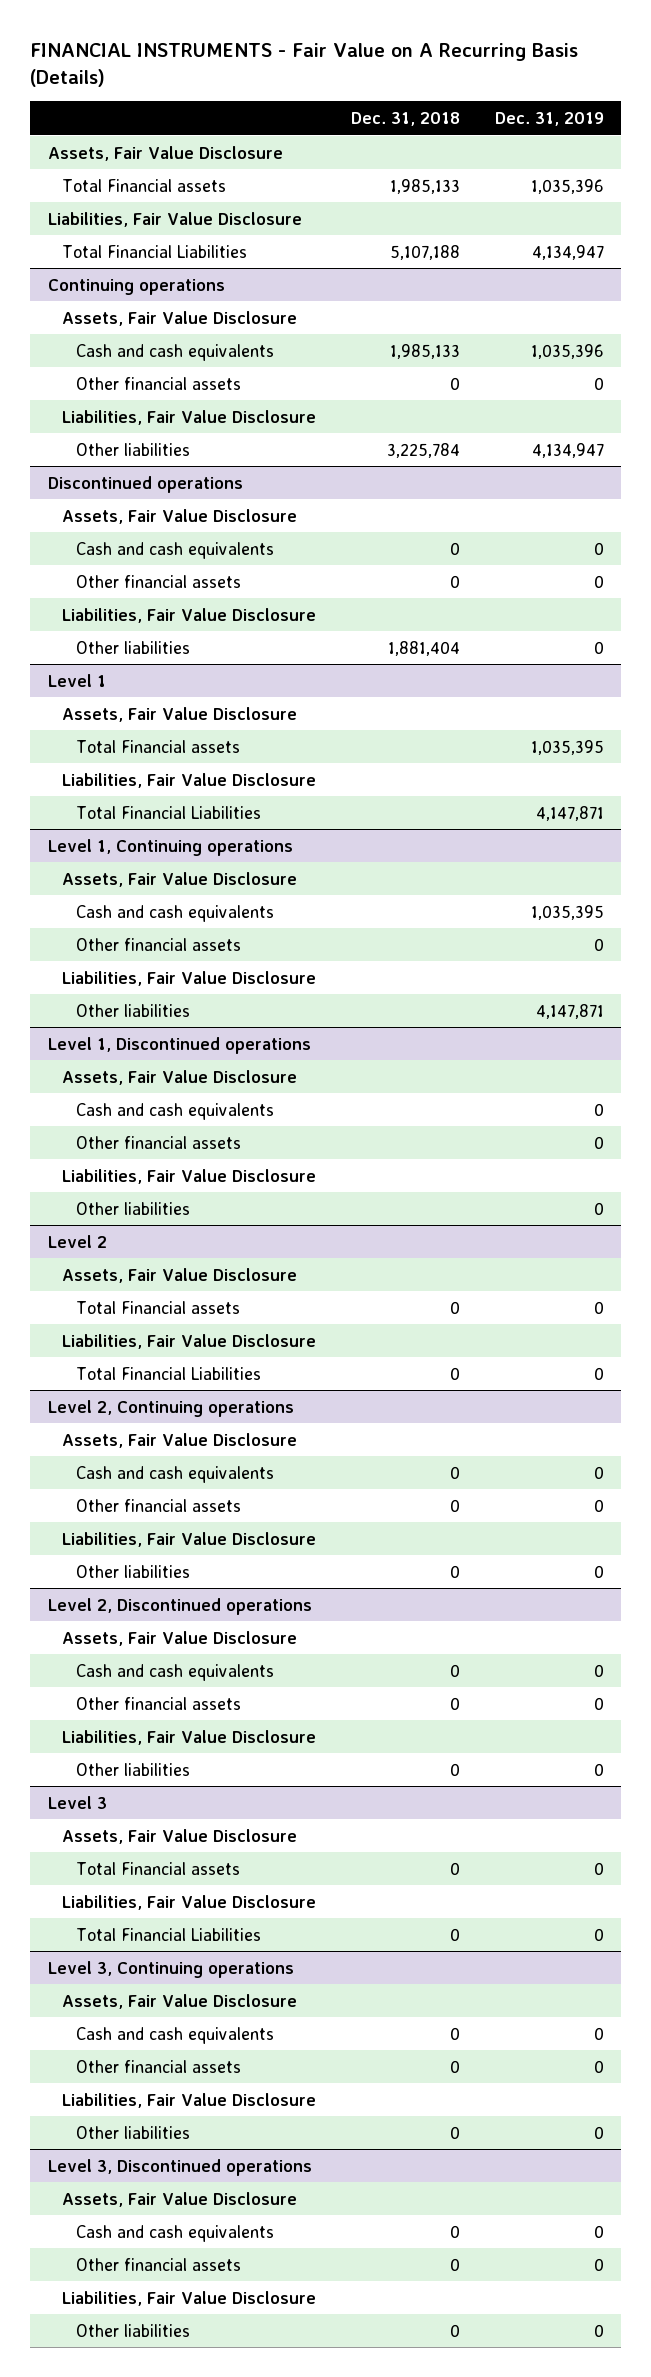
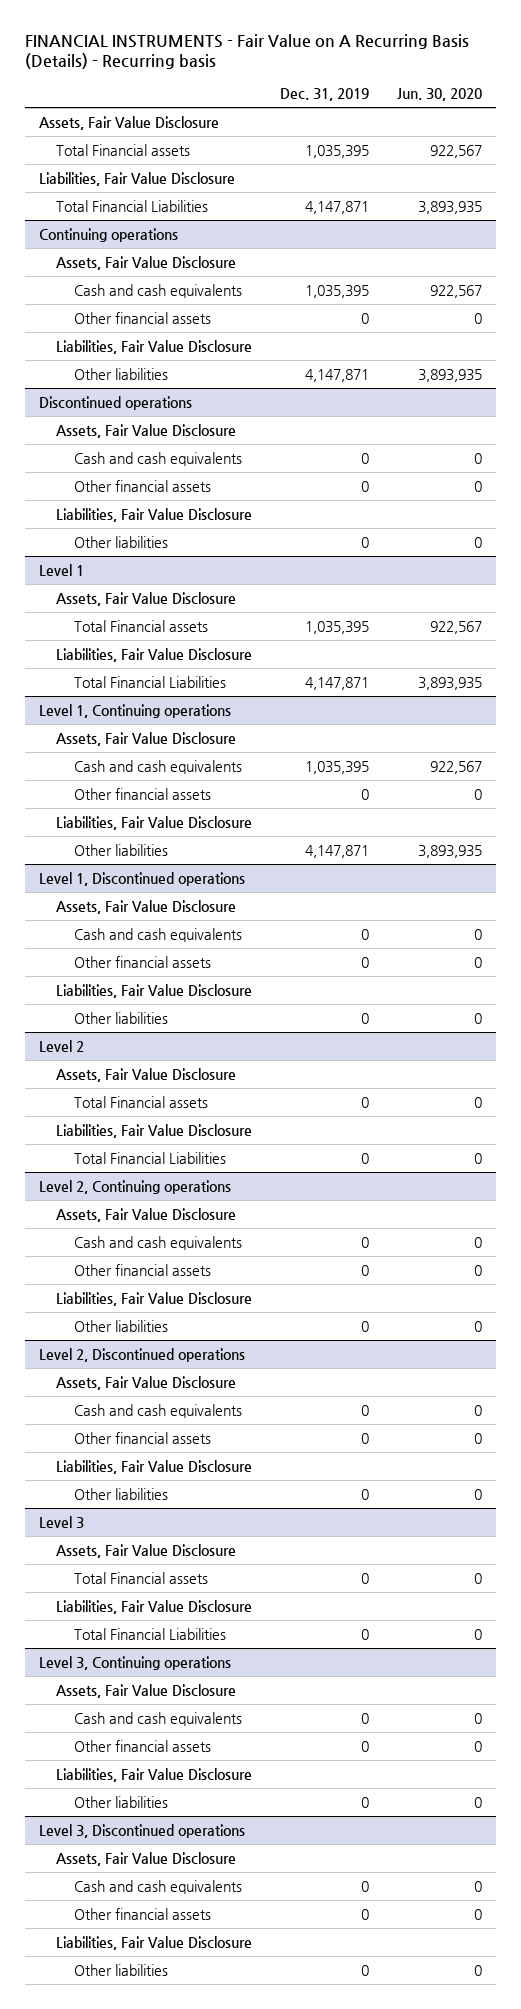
[30,43,579,87] FINANCIAL INSTRUMENTS - Fair Value on A Recurring Basis (Details) -> [24,33,469,70] FINANCIAL INSTRUMENTS - Fair Value on A Recurring Basis (Details) - Recurring basis
[350,111,460,126] Dec. 31, 2018 -> none
none -> [397,87,483,101] Jun. 30, 2020
[530,178,604,194] 1,035,396 -> [305,144,370,158] 1,035,395
[531,244,604,260] 4,134,947 -> [305,200,370,214] 4,147,871
[530,343,604,359] 1,035,396 -> [305,284,370,298] 1,035,395
[531,442,604,458] 4,134,947 -> [305,368,370,382] 4,147,871

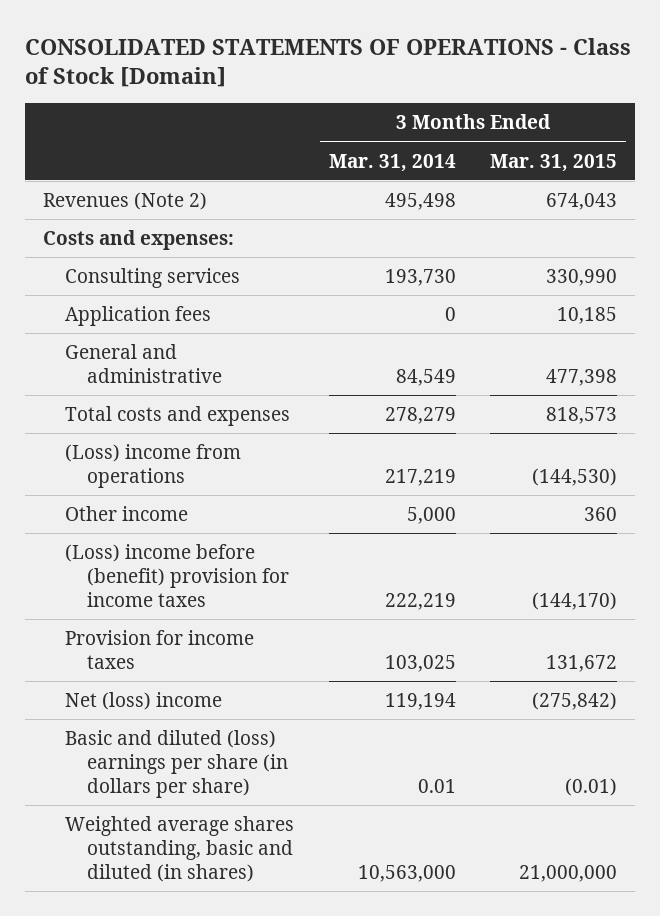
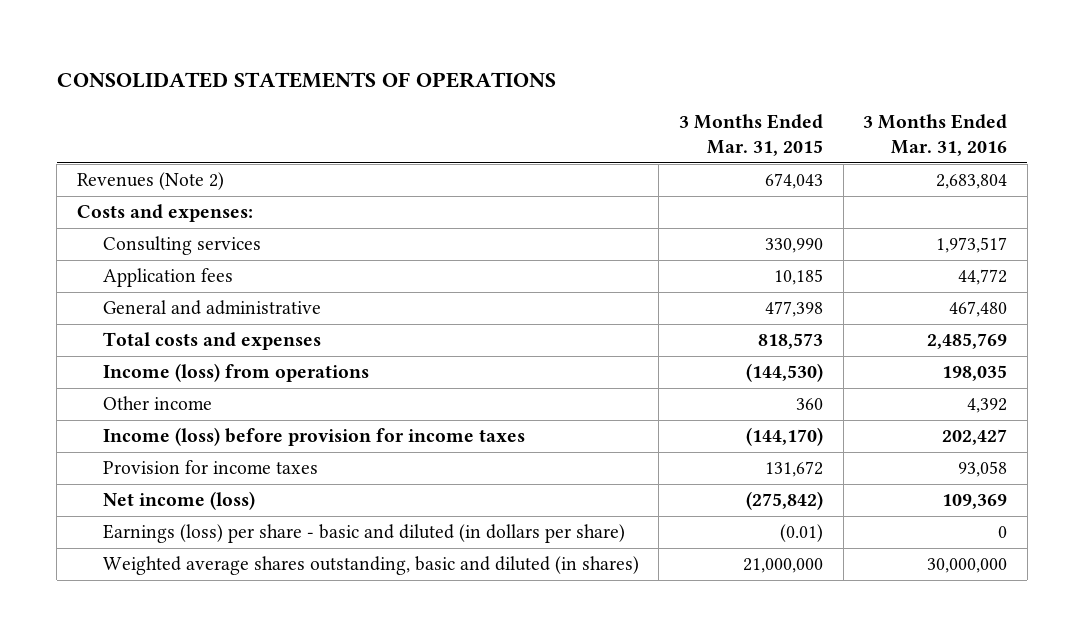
[25,37,632,88] CONSOLIDATED STATEMENTS OF OPERATIONS - Class of Stock [Domain] -> [56,71,556,88] CONSOLIDATED STATEMENTS OF OPERATIONS
[328,153,456,172] Mar. 31, 2014 -> none
none -> [863,114,1008,156] 3 Months Ended Mar. 31, 2016
[64,443,241,489] (Loss) income from operations -> [102,363,369,383] Income (loss) from operations
[64,543,289,608] (Loss) income before (benefit) provision for income taxes -> [102,427,525,447] Income (loss) before provision for income taxes
[64,691,222,710] Net (loss) income -> [102,491,255,511] Net income (loss)
[64,729,288,799] Basic and diluted (loss) earnings per share (in dollars per share) -> [102,524,625,544] Earnings (loss) per share - basic and diluted (in dollars per share)

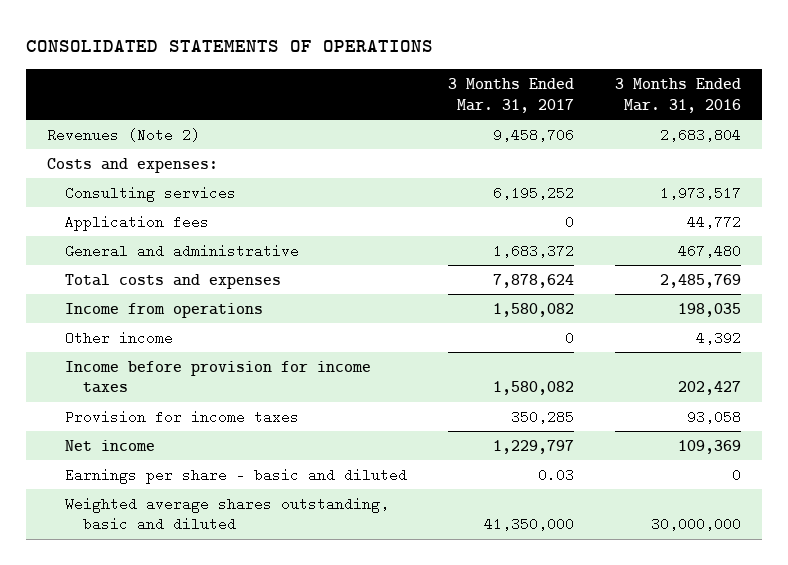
[678,114,823,156] 3 Months Ended Mar. 31, 2015 -> none
none -> [448,77,575,113] 3 Months Ended Mar. 31, 2017
[102,363,369,383] Income (loss) from operations -> [64,302,263,318] Income from operations
[102,427,525,447] Income (loss) before provision for income taxes -> [64,360,371,394] Income before provision for income taxes
[102,491,255,511] Net income (loss) -> [64,439,155,451] Net income
[102,524,625,544] Earnings (loss) per share - basic and diluted (in dollars per share) -> [64,467,407,484] Earnings per share - basic and diluted
[102,556,639,576] Weighted average shares outstanding, basic and diluted (in shares) -> [64,496,389,532] Weighted average shares outstanding, basic and diluted

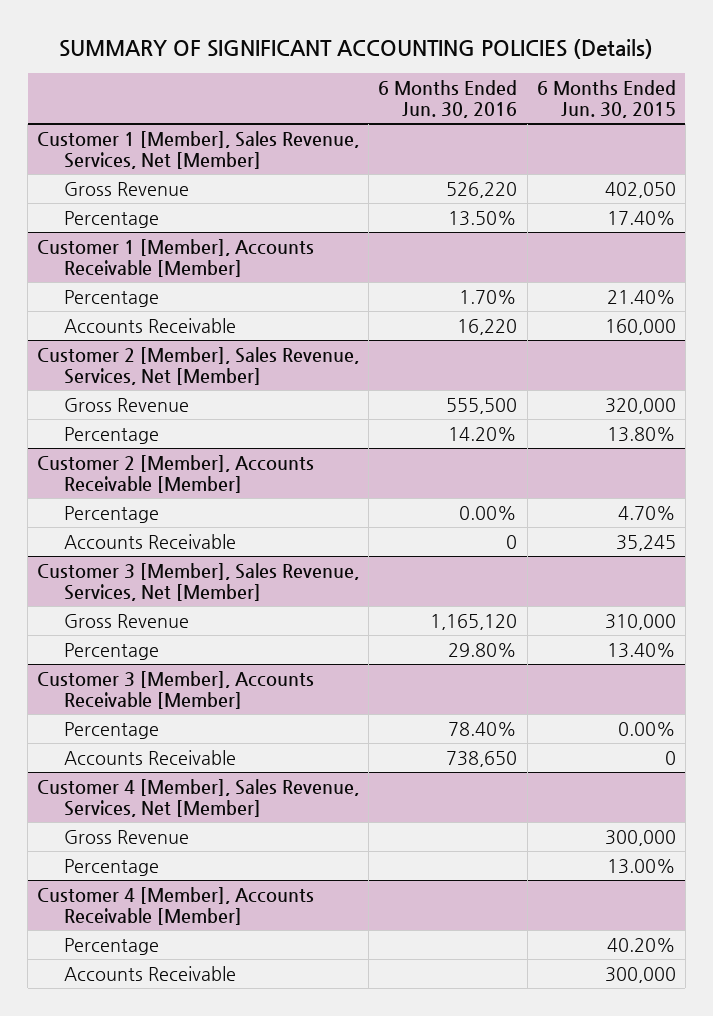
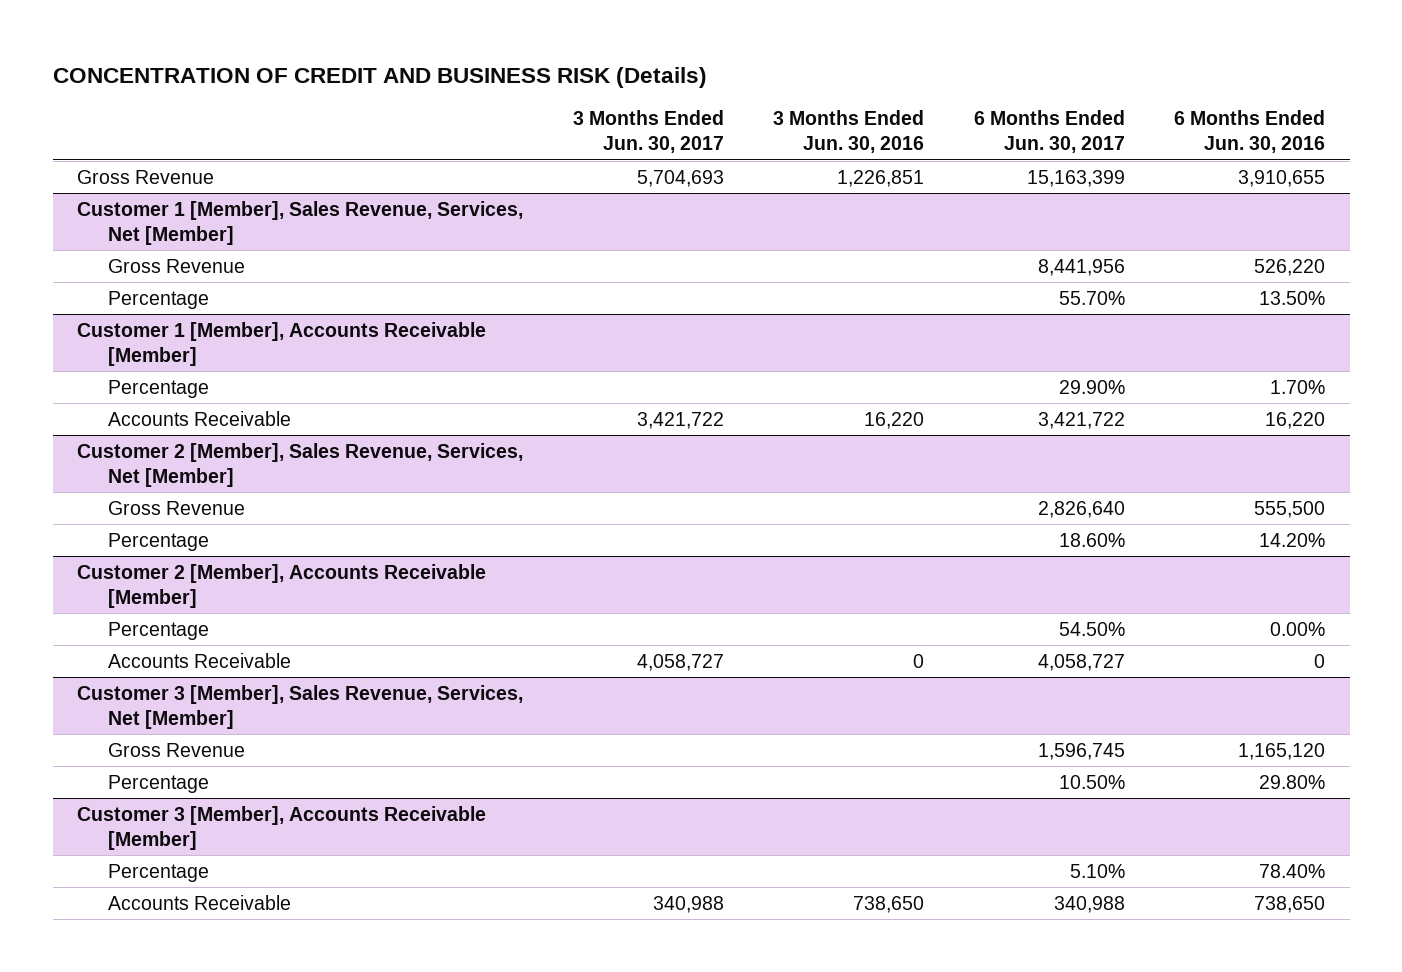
[59,39,654,60] SUMMARY OF SIGNIFICANT ACCOUNTING POLICIES (Details) -> [52,66,707,88] CONCENTRATION OF CREDIT AND BUSINESS RISK (Details)
[536,79,676,118] 6 Months Ended Jun. 30, 2015 -> none
none -> [572,110,724,154] 3 Months Ended Jun. 30, 2017
none -> [773,110,925,154] 3 Months Ended Jun. 30, 2016
none -> [973,110,1125,154] 6 Months Ended Jun. 30, 2017
none -> [77,169,215,184] Gross Revenue
[37,778,360,817] Customer 4 [Member], Sales Revenue, Services, Net [Member] -> none
[63,829,189,844] Gross Revenue -> none
[63,858,159,876] Percentage -> none
[37,886,315,925] Customer 4 [Member], Accounts Receivable [Member] -> none
[63,937,159,955] Percentage -> none
[63,965,236,981] Accounts Receivable -> none

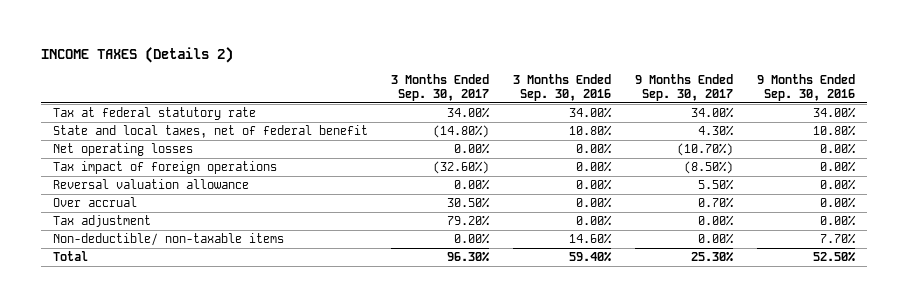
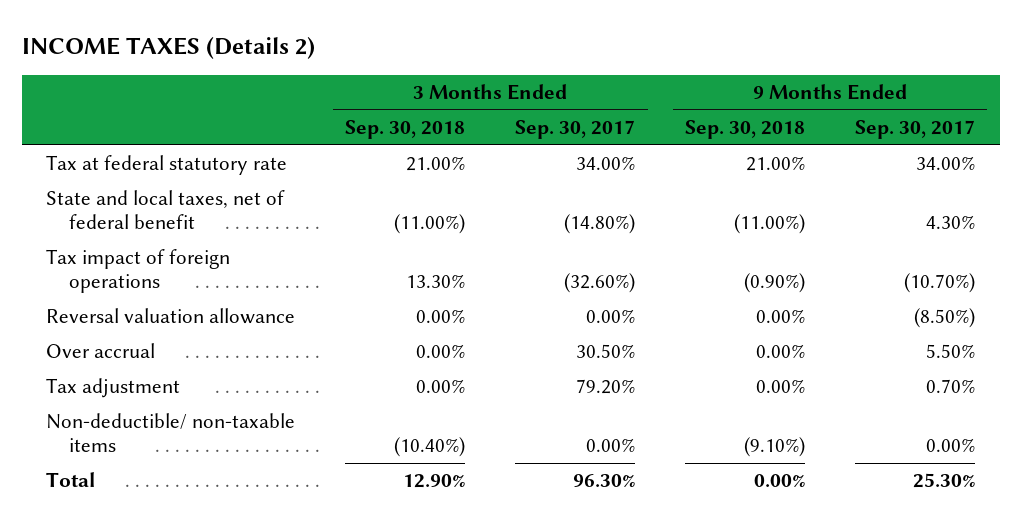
[513,74,612,101] 3 Months Ended Sep. 30, 2016 -> none
[756,74,855,101] 9 Months Ended Sep. 30, 2016 -> none
none -> [345,119,466,139] Sep. 30, 2018
none -> [684,119,805,139] Sep. 30, 2018
[52,143,193,157] Net operating losses -> none
[683,161,733,175] (8.50%) -> [903,273,975,294] (10.70%)
[697,179,734,191] 5.50% -> [913,308,975,329] (8.50%)
[697,197,734,209] 0.70% -> [925,344,975,359] 5.50%
[697,215,734,227] 0.00% -> [925,379,975,394] 0.70%

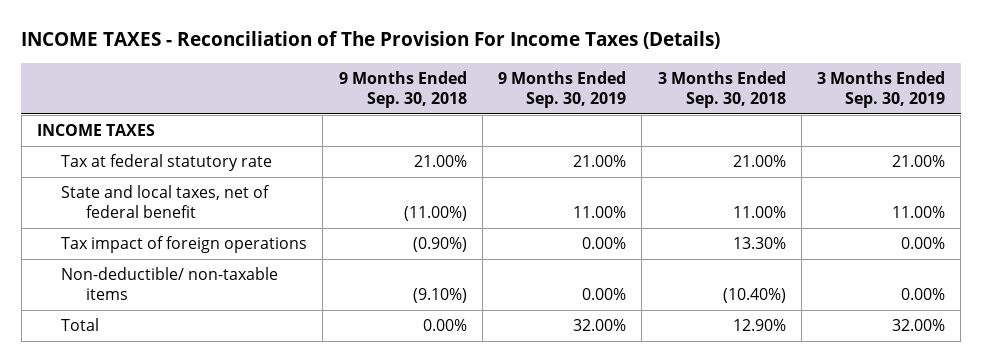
[21,36,315,59] INCOME TAXES (Details 2) -> [21,31,721,50] INCOME TAXES - Reconciliation of The Provision For Income Taxes (Details)
[515,119,636,139] Sep. 30, 2017 -> none
[854,119,975,139] Sep. 30, 2017 -> none
none -> [498,71,627,108] 9 Months Ended Sep. 30, 2019
none -> [817,71,946,108] 3 Months Ended Sep. 30, 2019
none -> [36,124,155,137] INCOME TAXES
[394,214,466,235] (11.00%) -> [732,206,786,219] 11.00%
[46,308,296,325] Reversal valuation allowance -> none
[46,343,156,359] Over accrual -> none
[46,378,181,399] Tax adjustment -> none

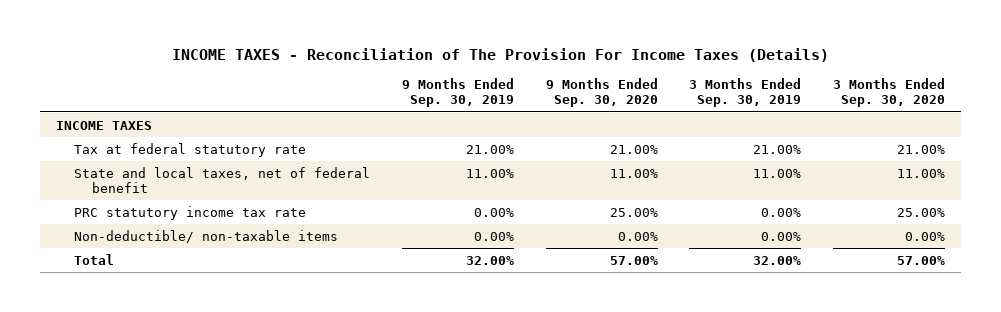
[338,71,467,108] 9 Months Ended Sep. 30, 2018 -> none
[657,71,786,108] 3 Months Ended Sep. 30, 2018 -> none
none -> [545,77,658,108] 9 Months Ended Sep. 30, 2020
none -> [833,77,946,108] 3 Months Ended Sep. 30, 2020
[61,236,308,254] Tax impact of foreign operations -> [74,205,307,220] PRC statutory income tax rate

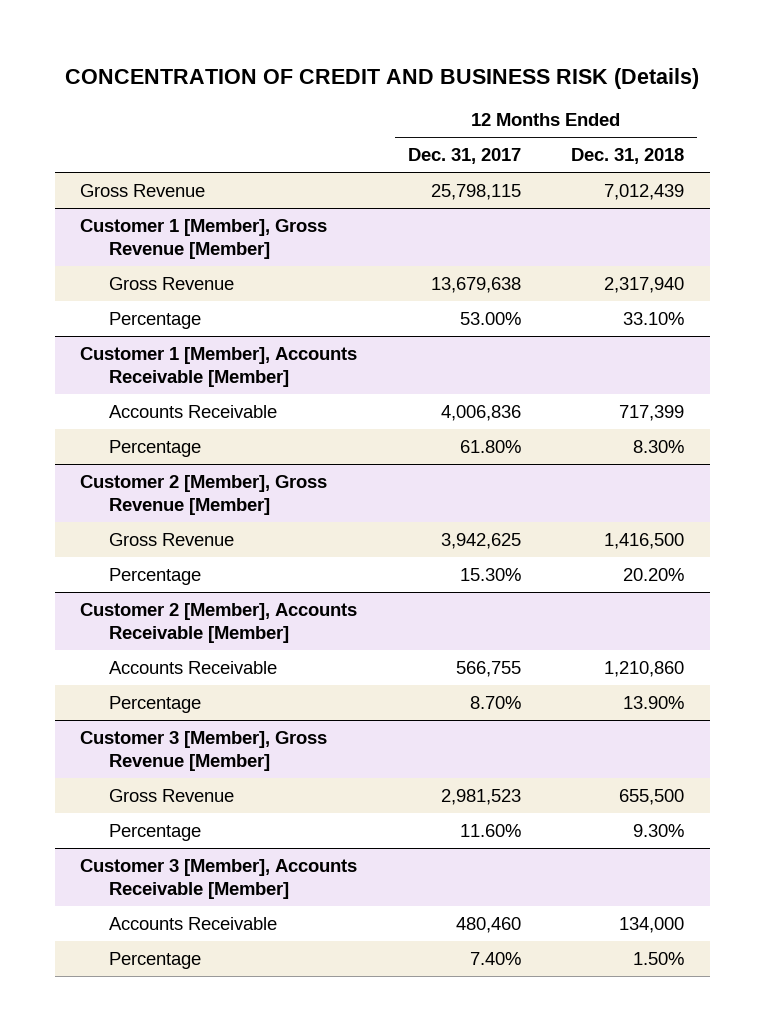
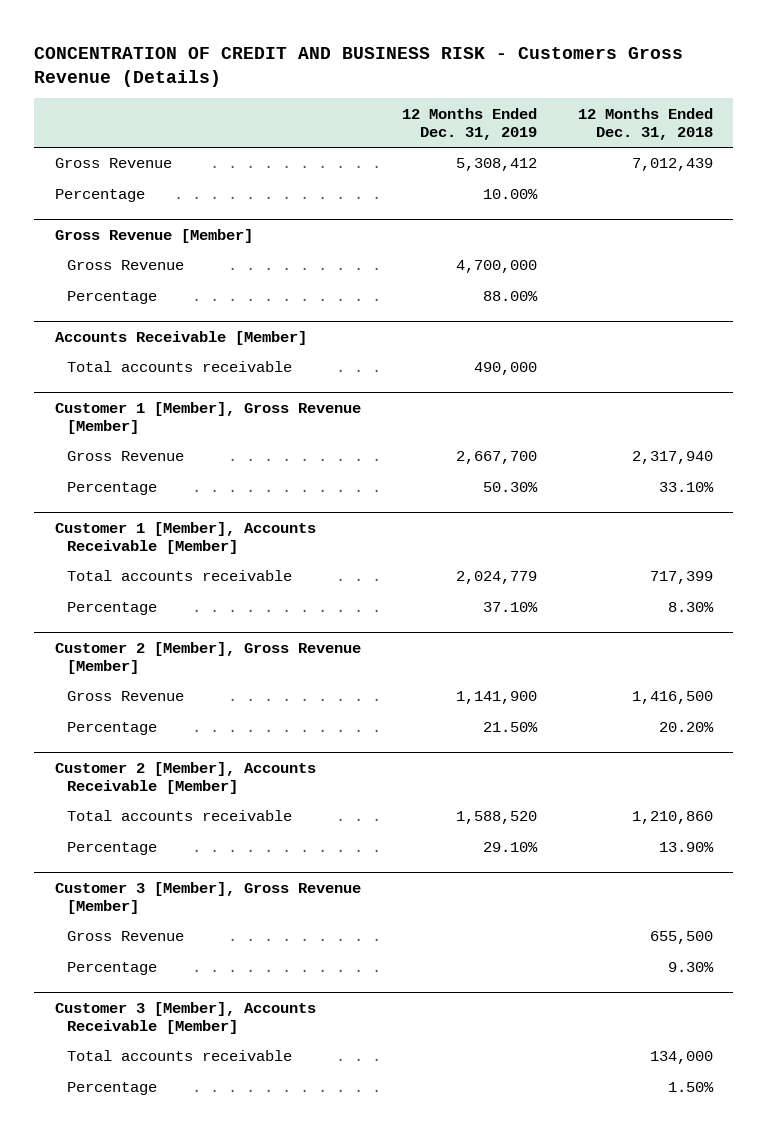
[65,67,700,89] CONCENTRATION OF CREDIT AND BUSINESS RISK (Details) -> [34,46,684,87] CONCENTRATION OF CREDIT AND BUSINESS RISK - Customers Gross Revenue (Details)
[407,148,521,165] Dec. 31, 2017 -> none
none -> [401,107,537,141] 12 Months Ended Dec. 31, 2019
none -> [54,189,145,203] Percentage
none -> [54,228,253,243] Gross Revenue [Member]
none -> [67,260,185,271] Gross Revenue
none -> [67,291,158,305] Percentage
none -> [54,330,307,345] Accounts Receivable [Member]
none -> [67,361,293,373] Total accounts receivable
[108,404,277,418] Accounts Receivable -> [67,570,293,582] Total accounts receivable
[108,660,277,674] Accounts Receivable -> [67,810,293,822] Total accounts receivable
[108,916,277,930] Accounts Receivable -> [67,1050,293,1062] Total accounts receivable

